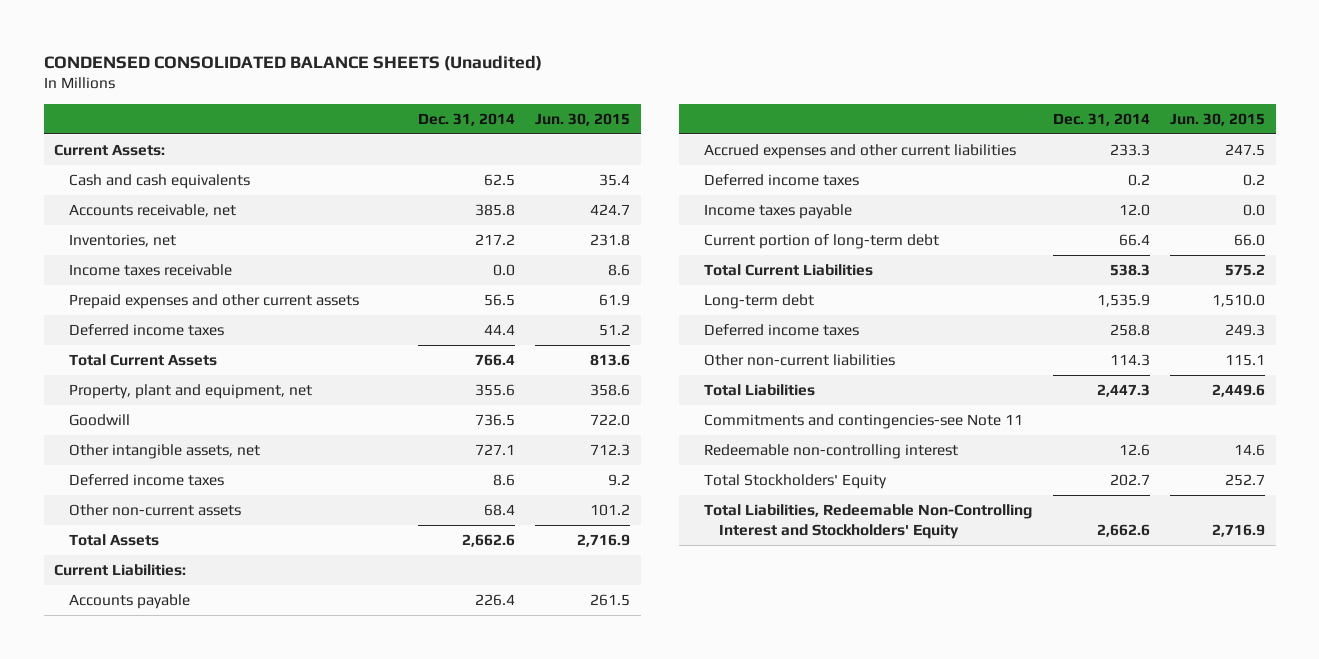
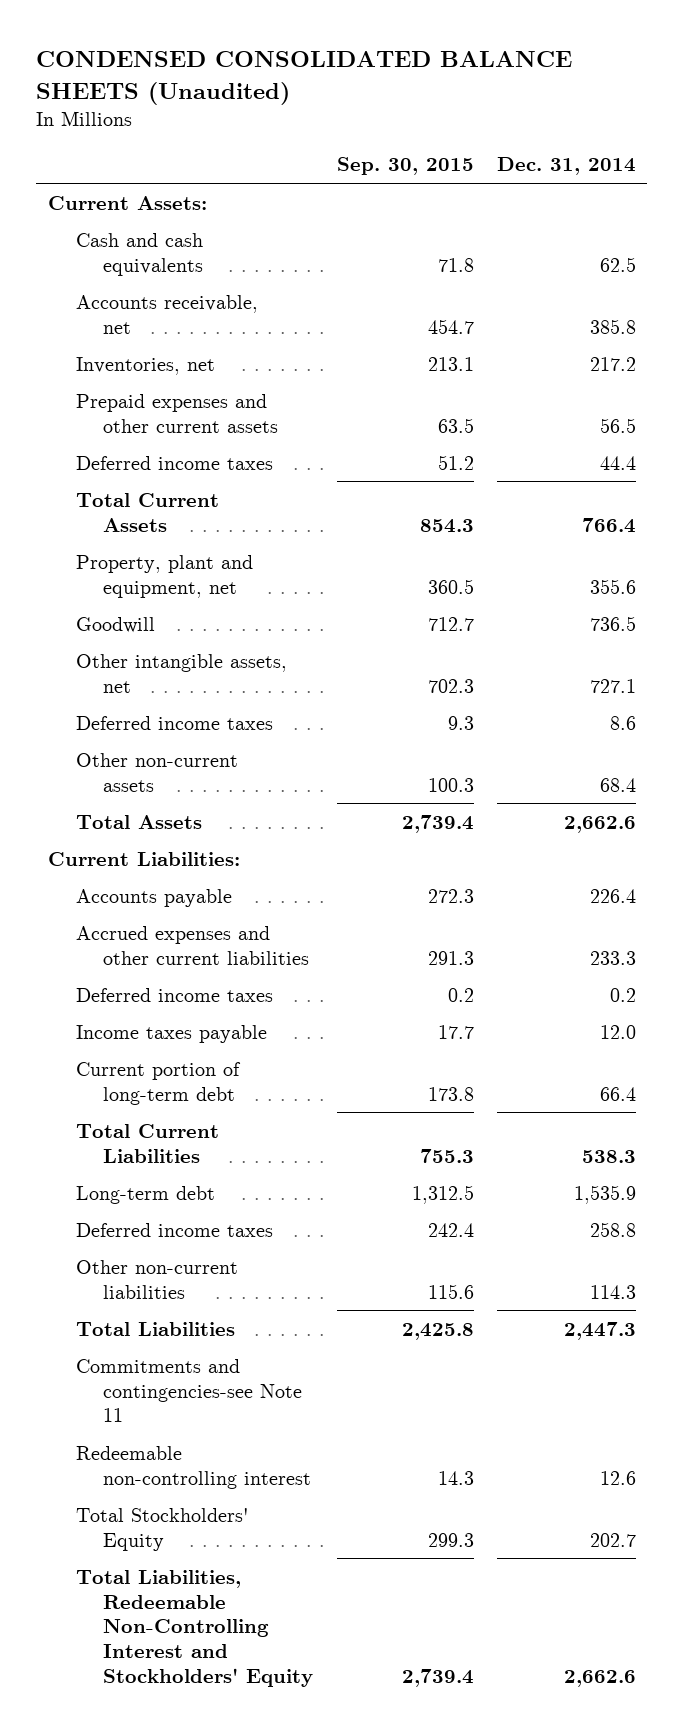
[535,112,631,126] Jun. 30, 2015 -> none
none -> [336,157,474,176] Sep. 30, 2015
[69,264,233,277] Income taxes receivable -> none

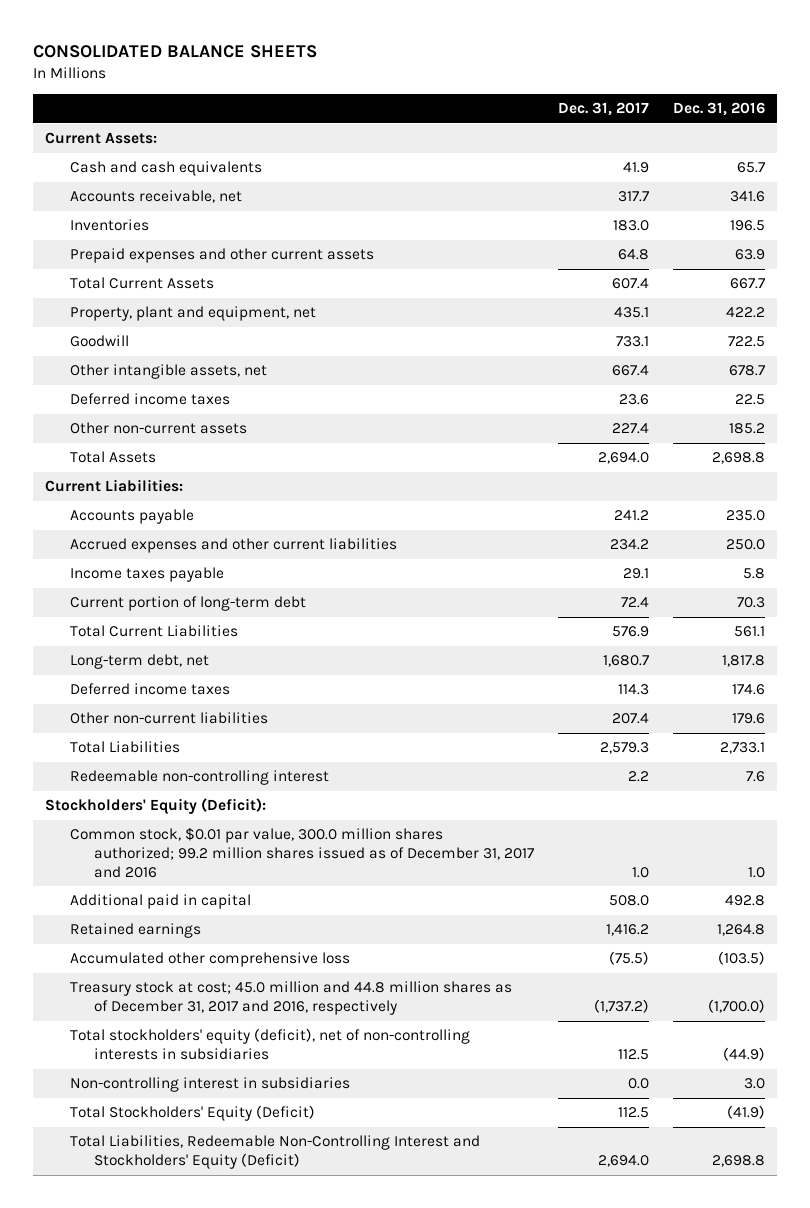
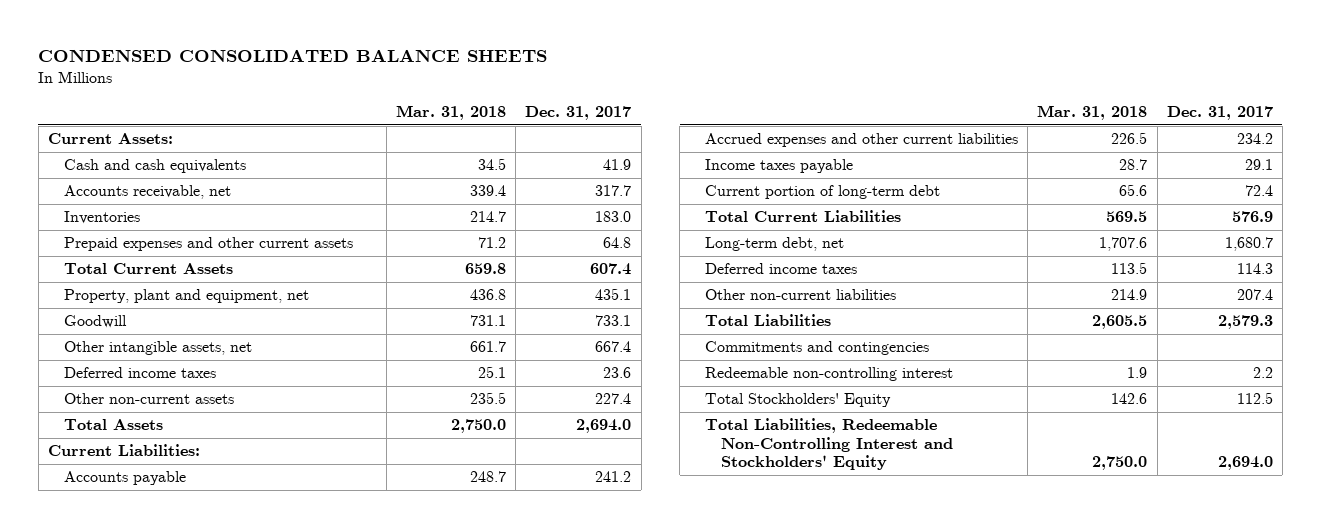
[33,45,318,59] CONSOLIDATED BALANCE SHEETS -> [38,49,548,63] CONDENSED CONSOLIDATED BALANCE SHEETS
[673,102,766,117] Dec. 31, 2016 -> none
none -> [396,104,507,120] Mar. 31, 2018
none -> [705,341,930,356] Commitments and contingencies
[45,798,267,815] Stockholders' Equity (Deficit): -> none
[69,827,534,878] Common stock, $0.01 par value, 300.0 million shares authorized; 99.2 million shares issued as of December 31, 2017 and 2016 -> none
[69,894,251,910] Additional paid in capital -> none
[69,923,201,939] Retained earnings -> none
[69,952,350,968] Accumulated other comprehensive loss -> none
[69,981,512,1016] Treasury stock at cost; 45.0 million and 44.8 million shares as of December 31, 2017 and 2016, respectively -> none
[69,1028,470,1061] Total stockholders' equity (deficit), net of non-controlling interests in subsidiaries -> none
[69,1077,350,1093] Non-controlling interest in subsidiaries -> none
[69,1105,315,1122] Total Stockholders' Equity (Deficit) -> [705,393,892,408] Total Stockholders' Equity
[69,1135,480,1170] Total Liabilities, Redeemable Non-Controlling Interest and Stockholders' Equity (Deficit) -> [705,418,954,471] Total Liabilities, Redeemable Non-Controlling Interest and Stockholders' Equity

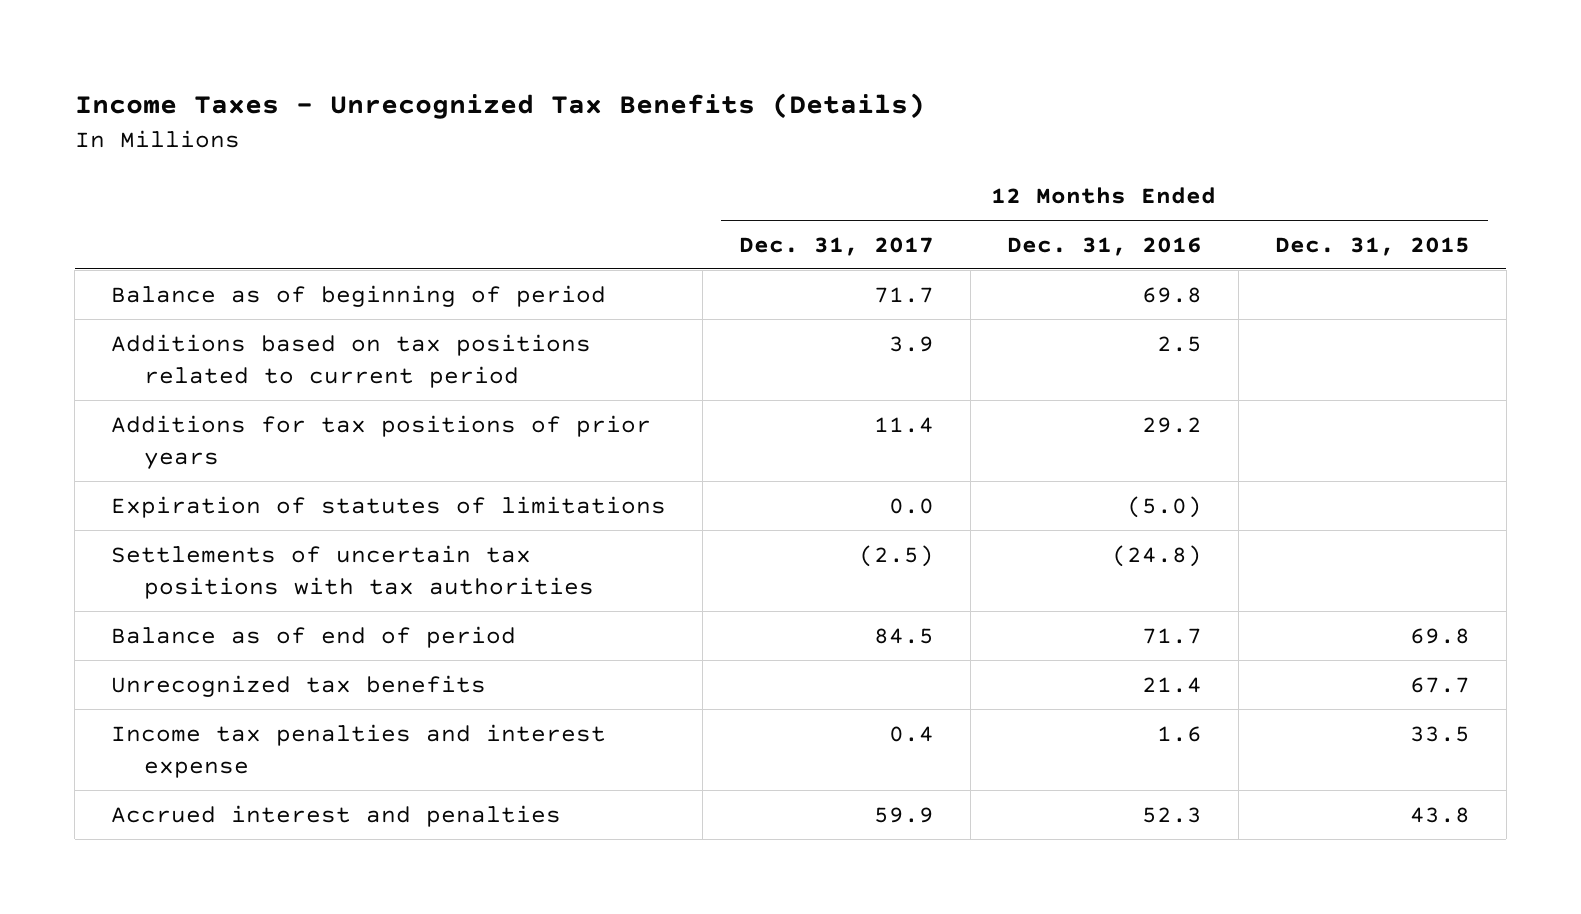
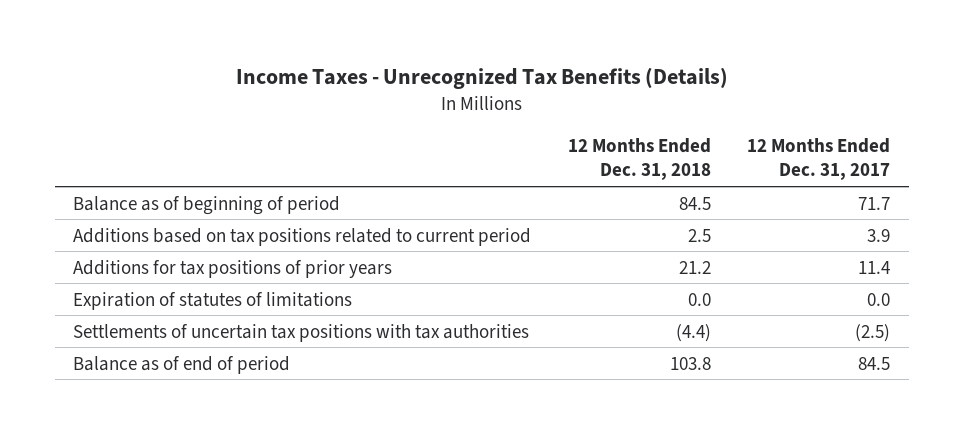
[1006,236,1202,256] Dec. 31, 2016 -> none
[1274,236,1470,256] Dec. 31, 2015 -> none
none -> [567,138,711,181] 12 Months Ended Dec. 31, 2018
[111,674,487,697] Unrecognized tax benefits -> none
[111,723,607,778] Income tax penalties and interest expense -> none
[111,804,562,827] Accrued interest and penalties -> none

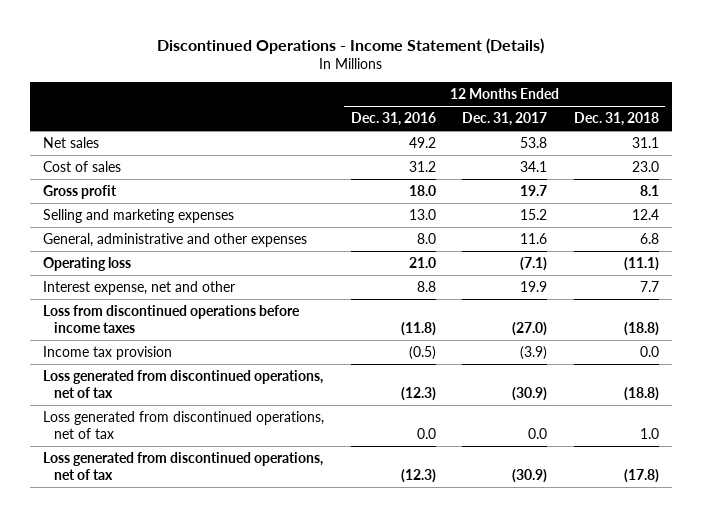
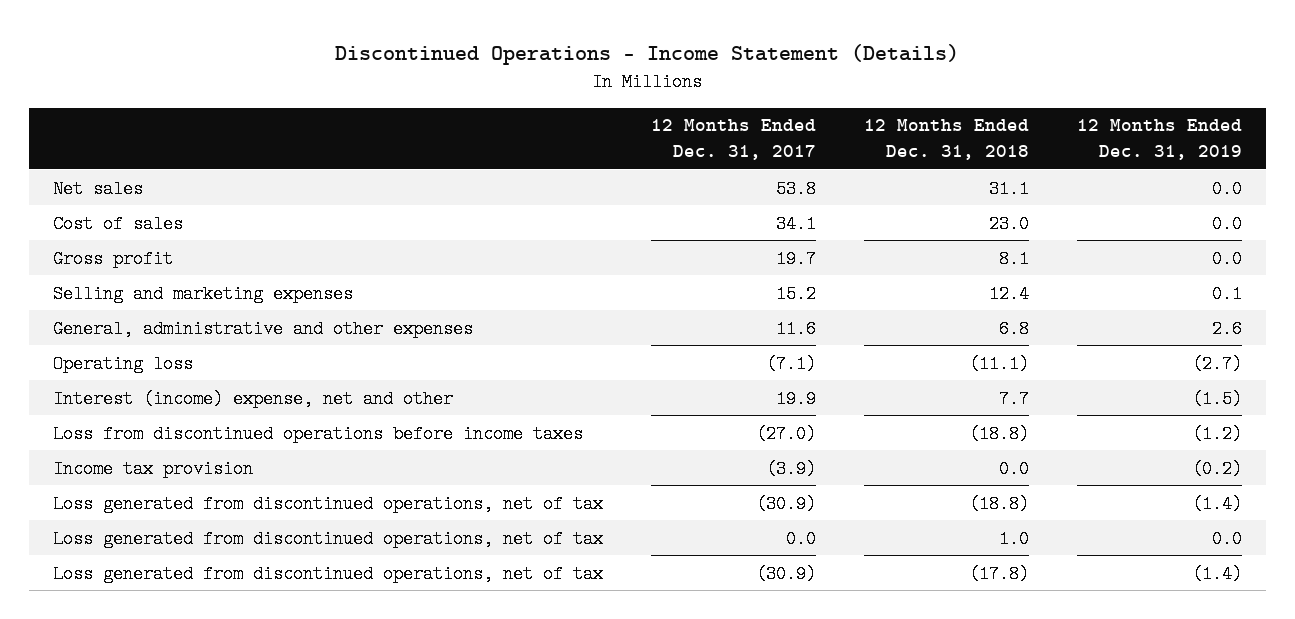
[350,112,436,127] Dec. 31, 2016 -> none
none -> [1077,119,1243,161] 12 Months Ended Dec. 31, 2019
[43,280,236,295] Interest expense, net and other -> [52,389,453,408] Interest (income) expense, net and other

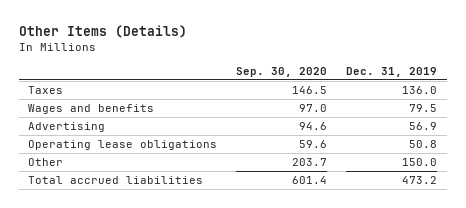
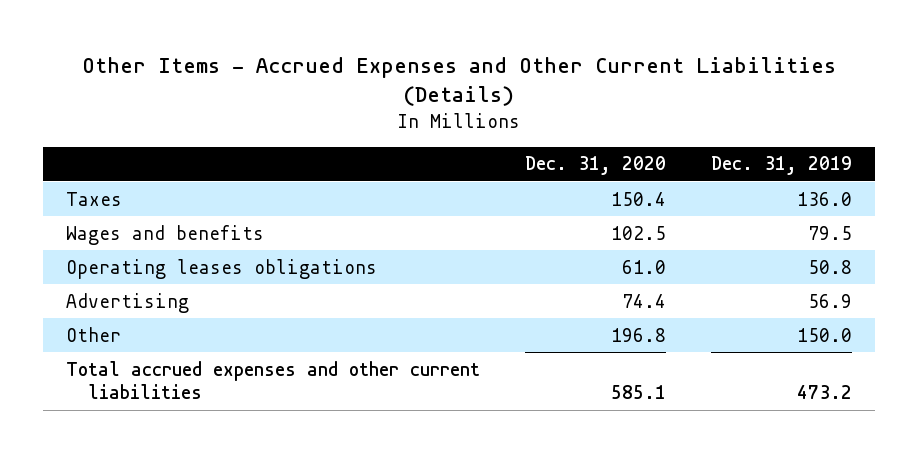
[18,24,187,38] Other Items (Details) -> [82,56,837,107] Other Items - Accrued Expenses and Other Current Liabilities (Details)
[236,66,328,77] Sep. 30, 2020 -> none
none -> [525,156,667,176] Dec. 31, 2020
none -> [65,258,377,279] Operating leases obligations
[28,139,218,150] Operating lease obligations -> none
[28,175,204,184] Total accrued liabilities -> [65,360,480,400] Total accrued expenses and other current liabilities

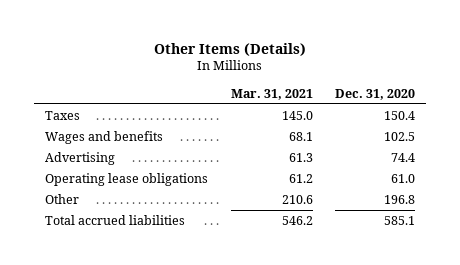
[82,56,837,107] Other Items - Accrued Expenses and Other Current Liabilities (Details) -> [154,42,307,56] Other Items (Details)
[711,156,853,176] Dec. 31, 2019 -> none
none -> [230,88,313,100] Mar. 31, 2021
[65,258,377,279] Operating leases obligations -> none
none -> [45,172,209,186] Operating lease obligations
[65,360,480,400] Total accrued expenses and other current liabilities -> [45,214,186,225] Total accrued liabilities

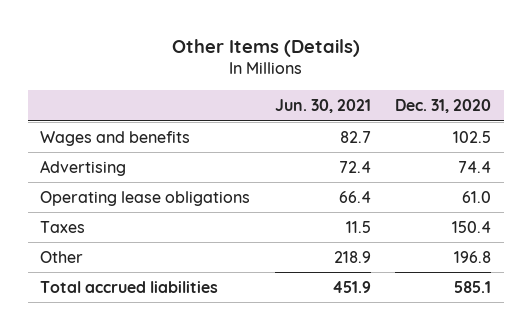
[230,88,313,100] Mar. 31, 2021 -> none
none -> [274,99,371,114] Jun. 30, 2021
[45,110,81,120] Taxes -> [40,220,86,233] Taxes

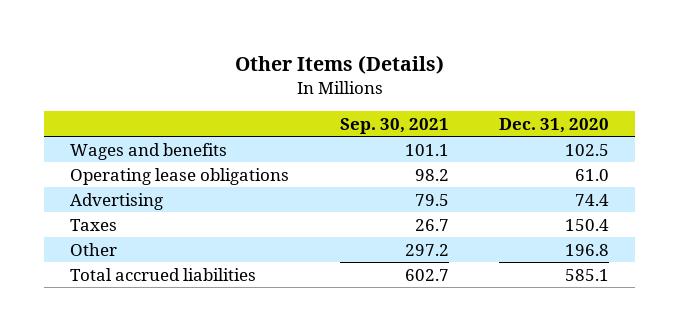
[274,99,371,114] Jun. 30, 2021 -> none
none -> [339,117,449,134] Sep. 30, 2021
[40,159,127,176] Advertising -> [69,192,163,210] Advertising

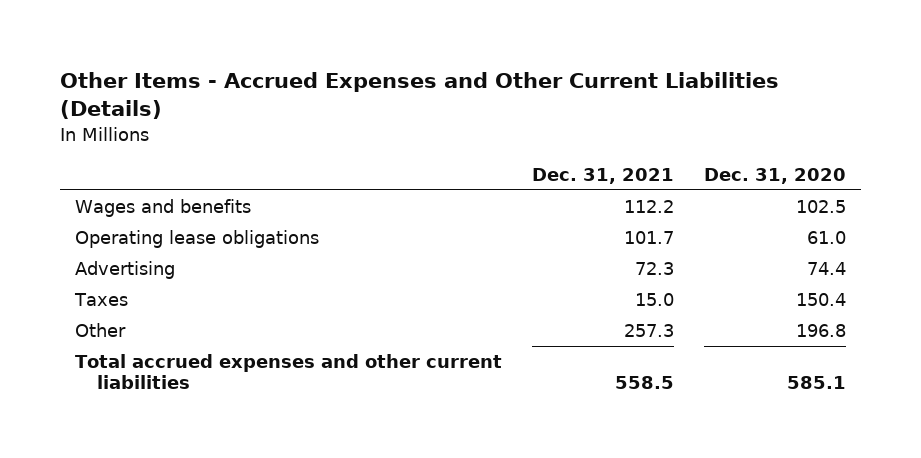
[234,54,444,74] Other Items (Details) -> [60,72,780,120] Other Items - Accrued Expenses and Other Current Liabilities (Details)
[339,117,449,134] Sep. 30, 2021 -> none
none -> [531,167,674,184] Dec. 31, 2021
[69,267,256,281] Total accrued liabilities -> [75,353,503,389] Total accrued expenses and other current liabilities

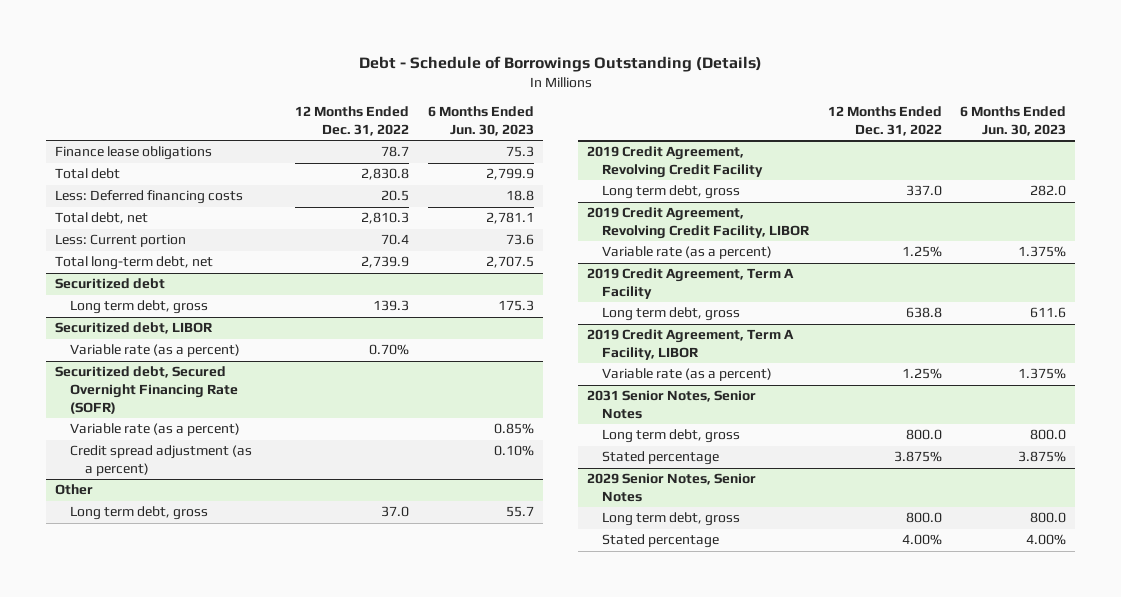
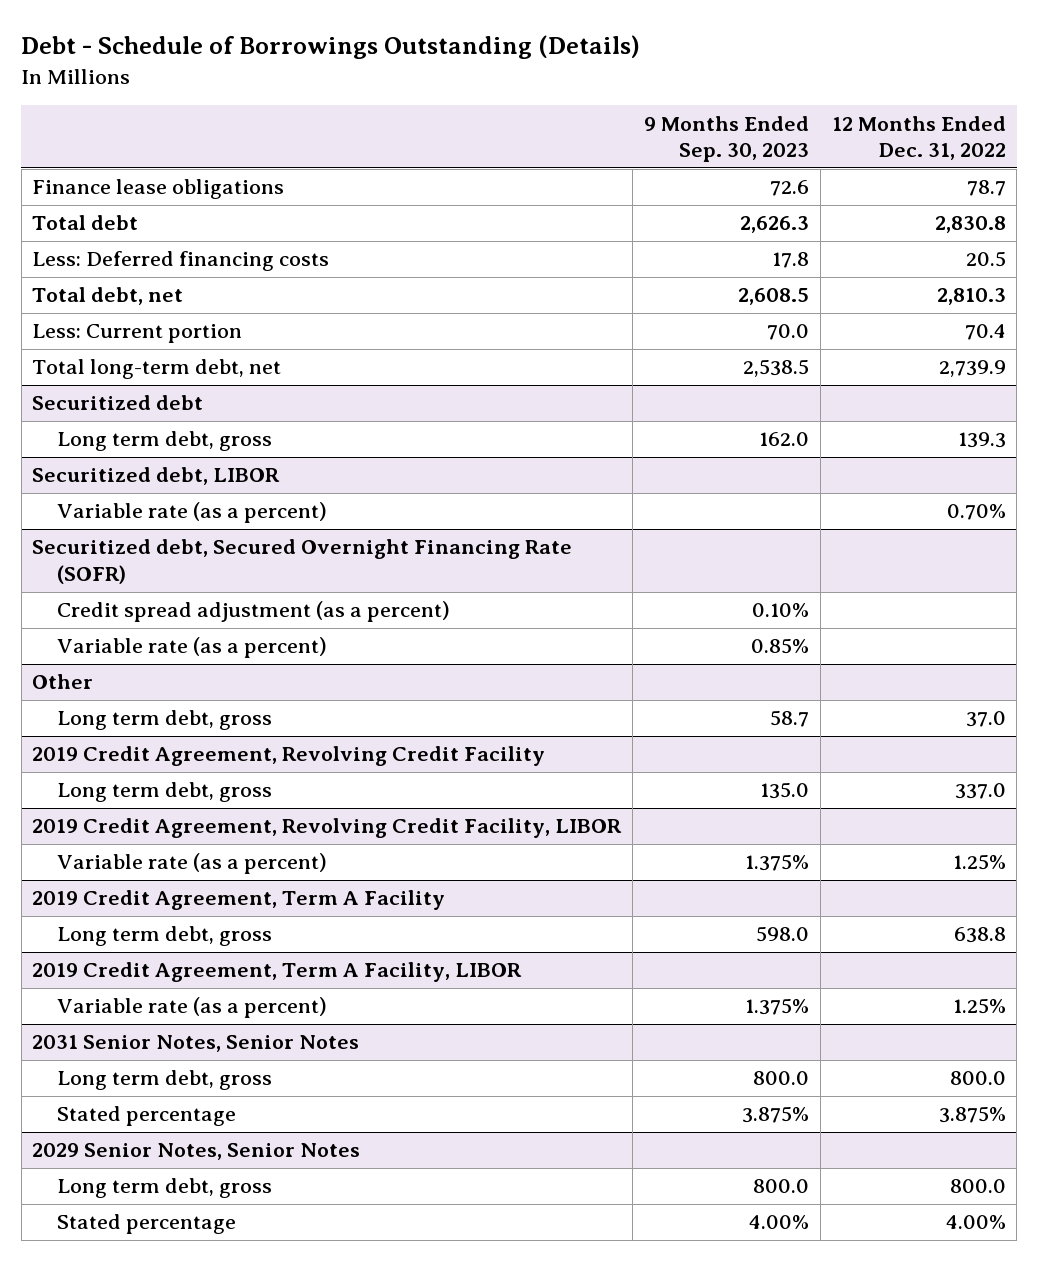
[427,106,534,136] 6 Months Ended Jun. 30, 2023 -> none
none -> [643,115,809,163] 9 Months Ended Sep. 30, 2023
[69,423,240,437] Variable rate (as a percent) -> [56,637,327,659] Variable rate (as a percent)

